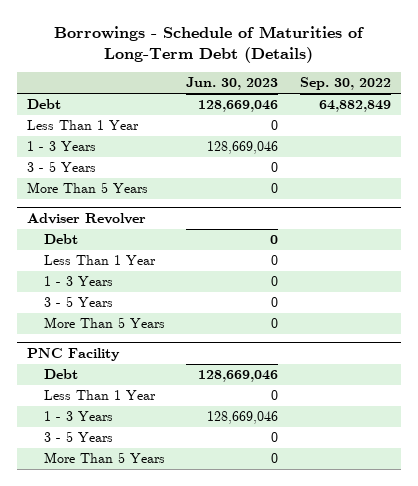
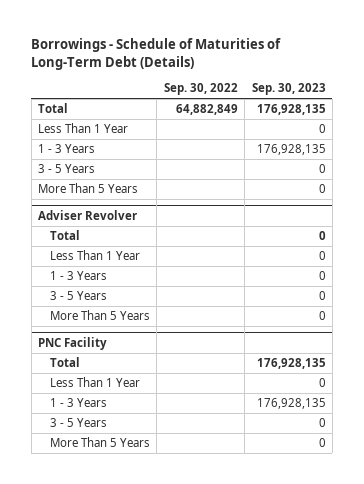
[186,77,279,91] Jun. 30, 2023 -> none
none -> [251,83,326,96] Sep. 30, 2023
[27,99,62,110] Debt -> [38,103,69,114] Total
[43,234,78,245] Debt -> [49,230,80,241] Total
[43,369,78,380] Debt -> [49,357,80,368] Total

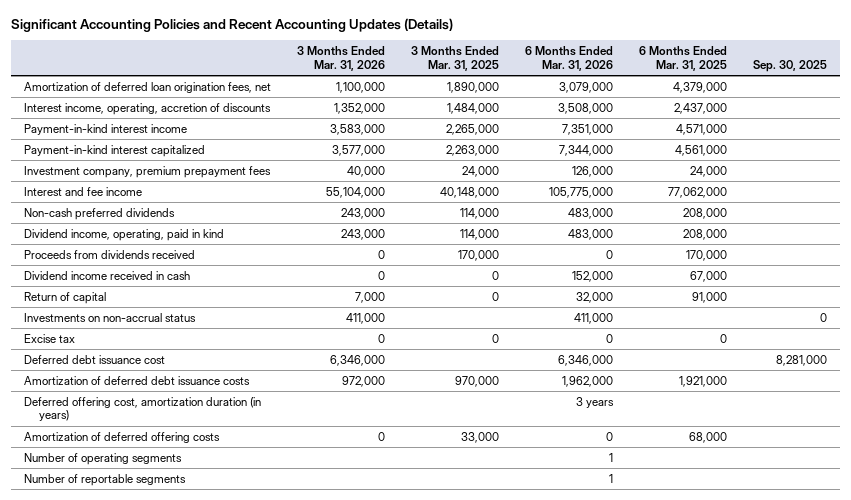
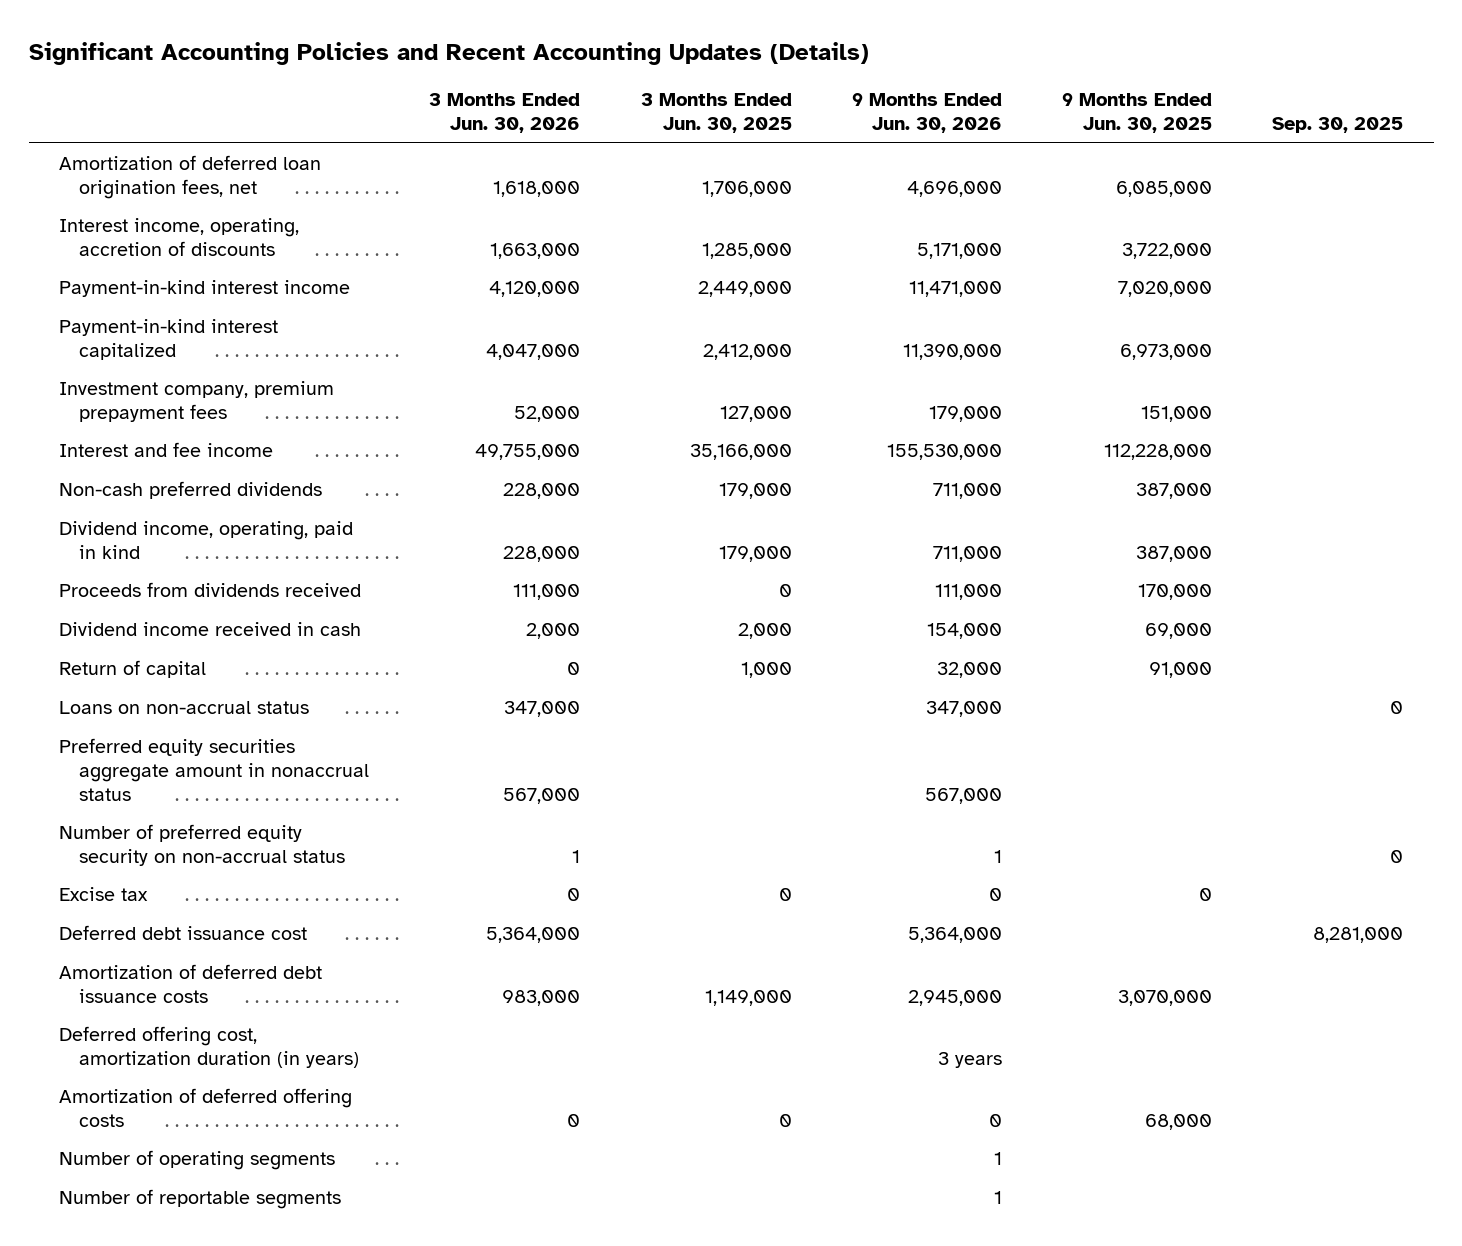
[296,46,385,71] 3 Months Ended Mar. 31, 2026 -> none
[410,46,499,71] 3 Months Ended Mar. 31, 2025 -> none
[524,46,613,71] 6 Months Ended Mar. 31, 2026 -> none
[638,46,727,71] 6 Months Ended Mar. 31, 2025 -> none
none -> [429,93,581,134] 3 Months Ended Jun. 30, 2026
none -> [640,93,792,134] 3 Months Ended Jun. 30, 2025
none -> [851,93,1002,134] 9 Months Ended Jun. 30, 2026
none -> [1062,93,1213,134] 9 Months Ended Jun. 30, 2025
[23,312,196,322] Investments on non-accrual status -> [58,701,309,715] Loans on non-accrual status
none -> [58,738,370,801] Preferred equity securities aggregate amount in nonaccrual status
none -> [58,824,346,867] Number of preferred equity security on non-accrual status

